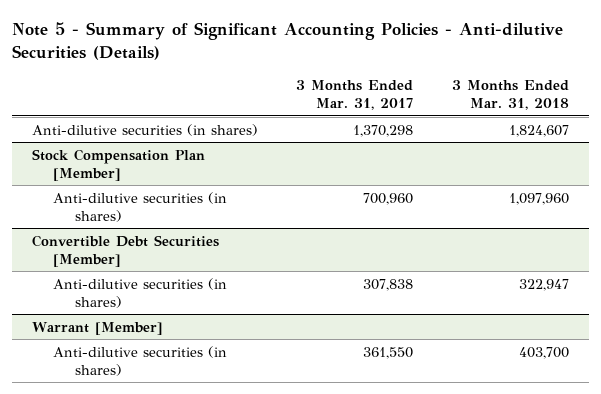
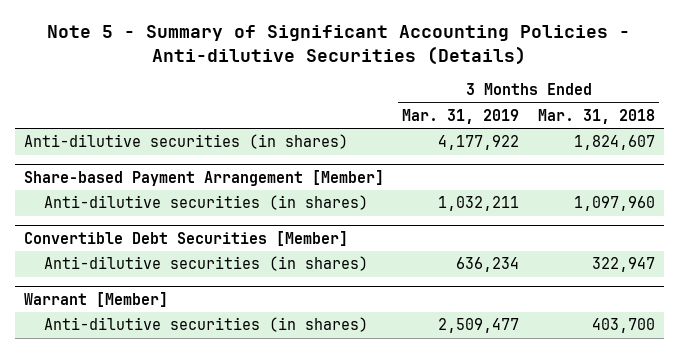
[296,80,414,111] 3 Months Ended Mar. 31, 2017 -> none
none -> [402,108,520,124] Mar. 31, 2019
[31,148,205,181] Stock Compensation Plan [Member] -> [23,169,384,186] Share-based Payment Arrangement [Member]

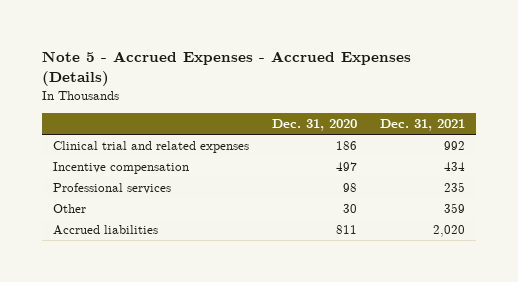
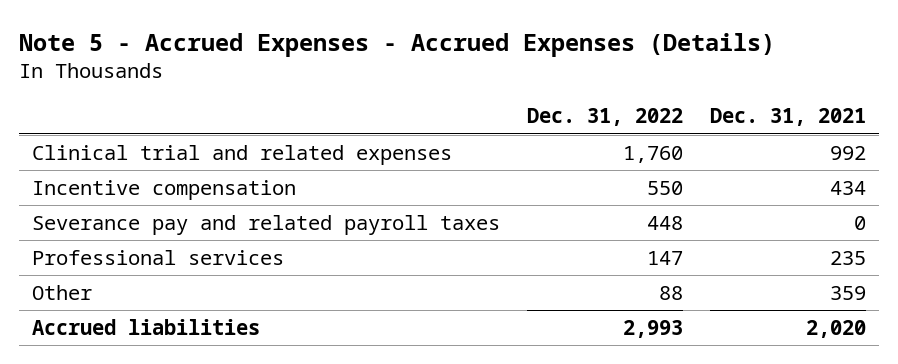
[272,119,358,132] Dec. 31, 2020 -> none
none -> [527,108,684,127] Dec. 31, 2022
none -> [32,214,501,235] Severance pay and related payroll taxes

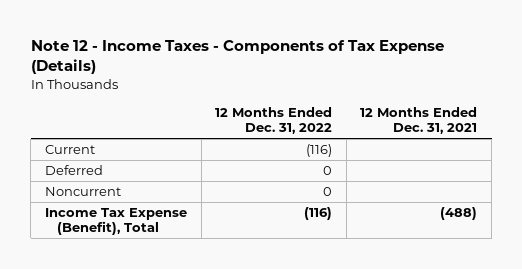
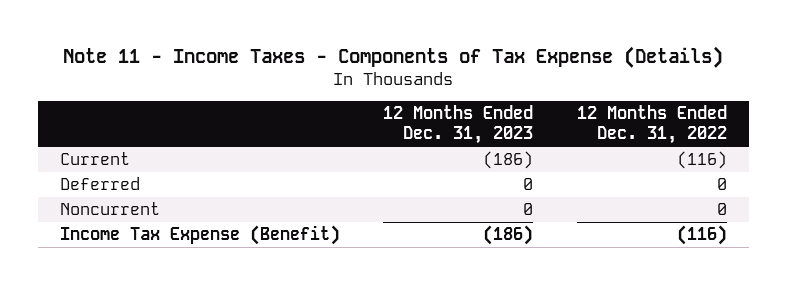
[30,40,444,75] Note 12 - Income Taxes - Components of Tax Expense (Details) -> [63,45,724,68] Note 11 - Income Taxes - Components of Tax Expense (Details)
[360,107,478,135] 12 Months Ended Dec. 31, 2021 -> none
none -> [383,105,534,145] 12 Months Ended Dec. 31, 2023
[44,207,187,236] Income Tax Expense (Benefit), Total -> [59,225,340,246] Income Tax Expense (Benefit)

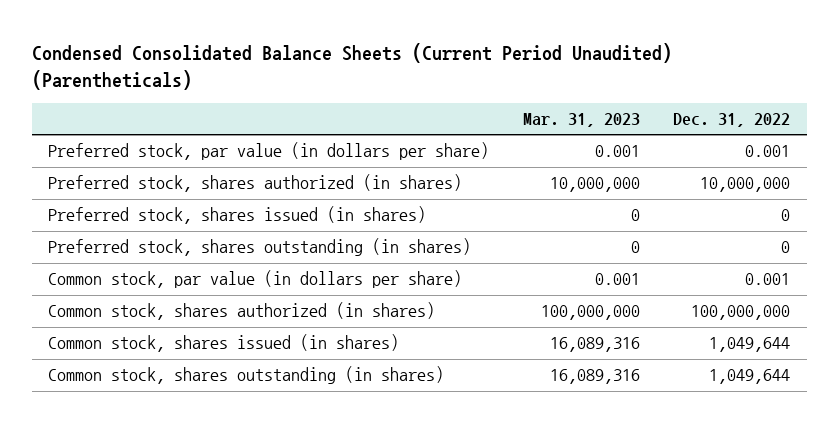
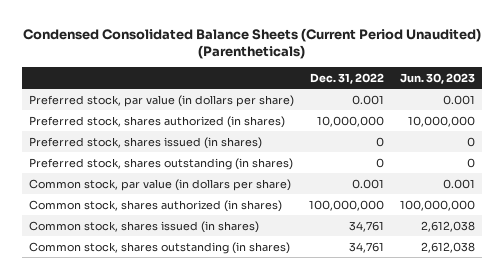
[522,113,640,128] Mar. 31, 2023 -> none
none -> [399,72,475,84] Jun. 30, 2023
[709,337,791,353] 1,049,644 -> [349,220,385,232] 34,761
[709,369,791,385] 1,049,644 -> [349,241,385,253] 34,761

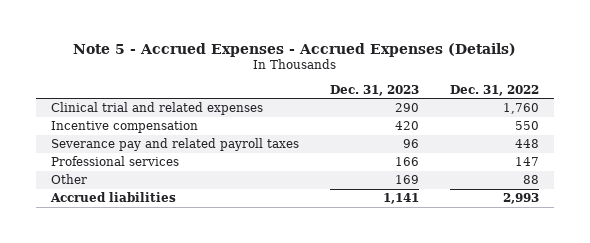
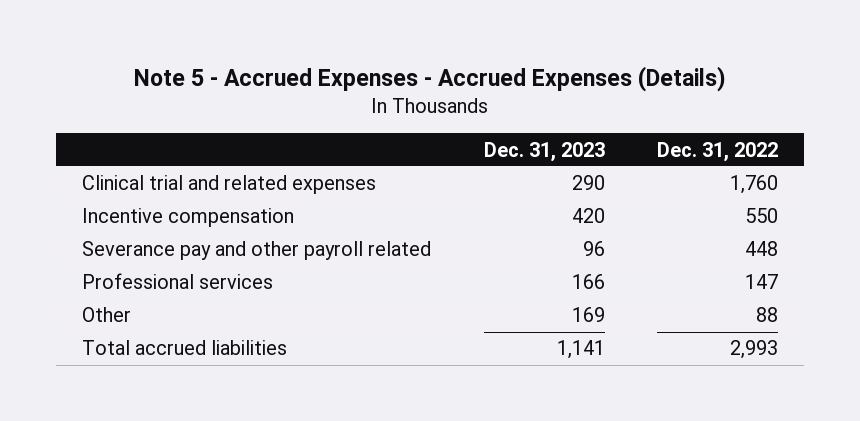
[51,137,300,151] Severance pay and related payroll taxes -> [82,241,432,261] Severance pay and other payroll related
[50,191,177,202] Accrued liabilities -> [82,340,288,356] Total accrued liabilities

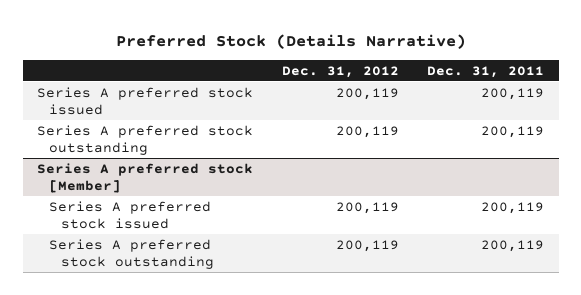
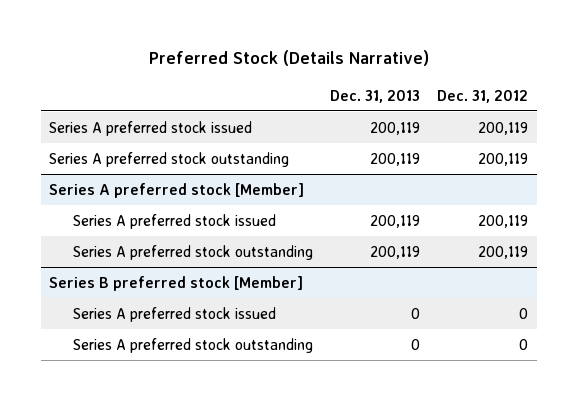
[427,65,545,78] Dec. 31, 2011 -> none
none -> [329,89,420,103] Dec. 31, 2013
none -> [49,275,304,291] Series B preferred stock [Member]
none -> [72,306,276,322] Series A preferred stock issued
none -> [72,337,313,353] Series A preferred stock outstanding

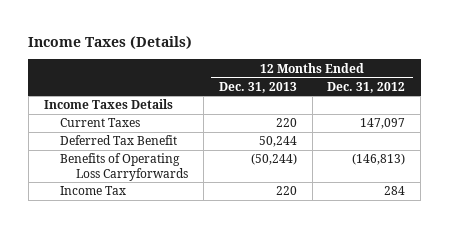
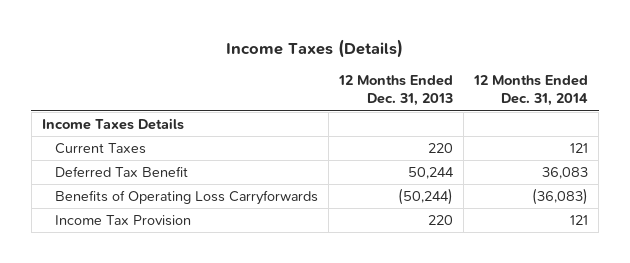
[327,81,406,93] Dec. 31, 2012 -> none
none -> [473,75,589,107] 12 Months Ended Dec. 31, 2014
[59,186,126,196] Income Tax -> [54,215,191,227] Income Tax Provision

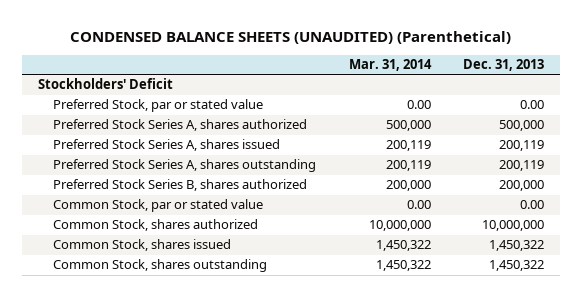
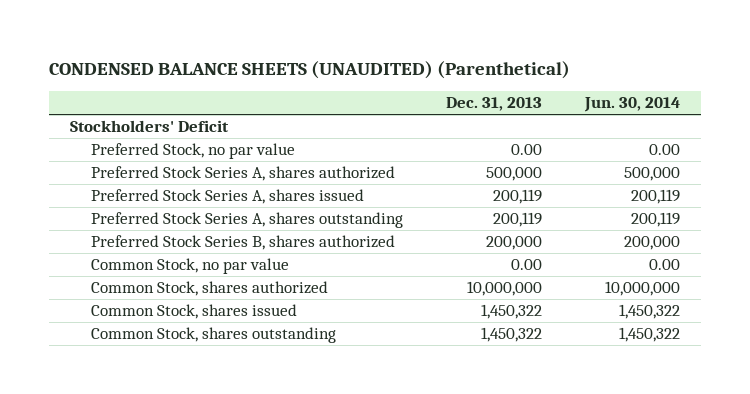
[348,58,432,71] Mar. 31, 2014 -> none
none -> [583,97,680,113] Jun. 30, 2014
[53,99,264,113] Preferred Stock, par or stated value -> [91,143,296,160] Preferred Stock, no par value
[53,199,264,213] Common Stock, par or stated value -> [91,258,290,275] Common Stock, no par value

